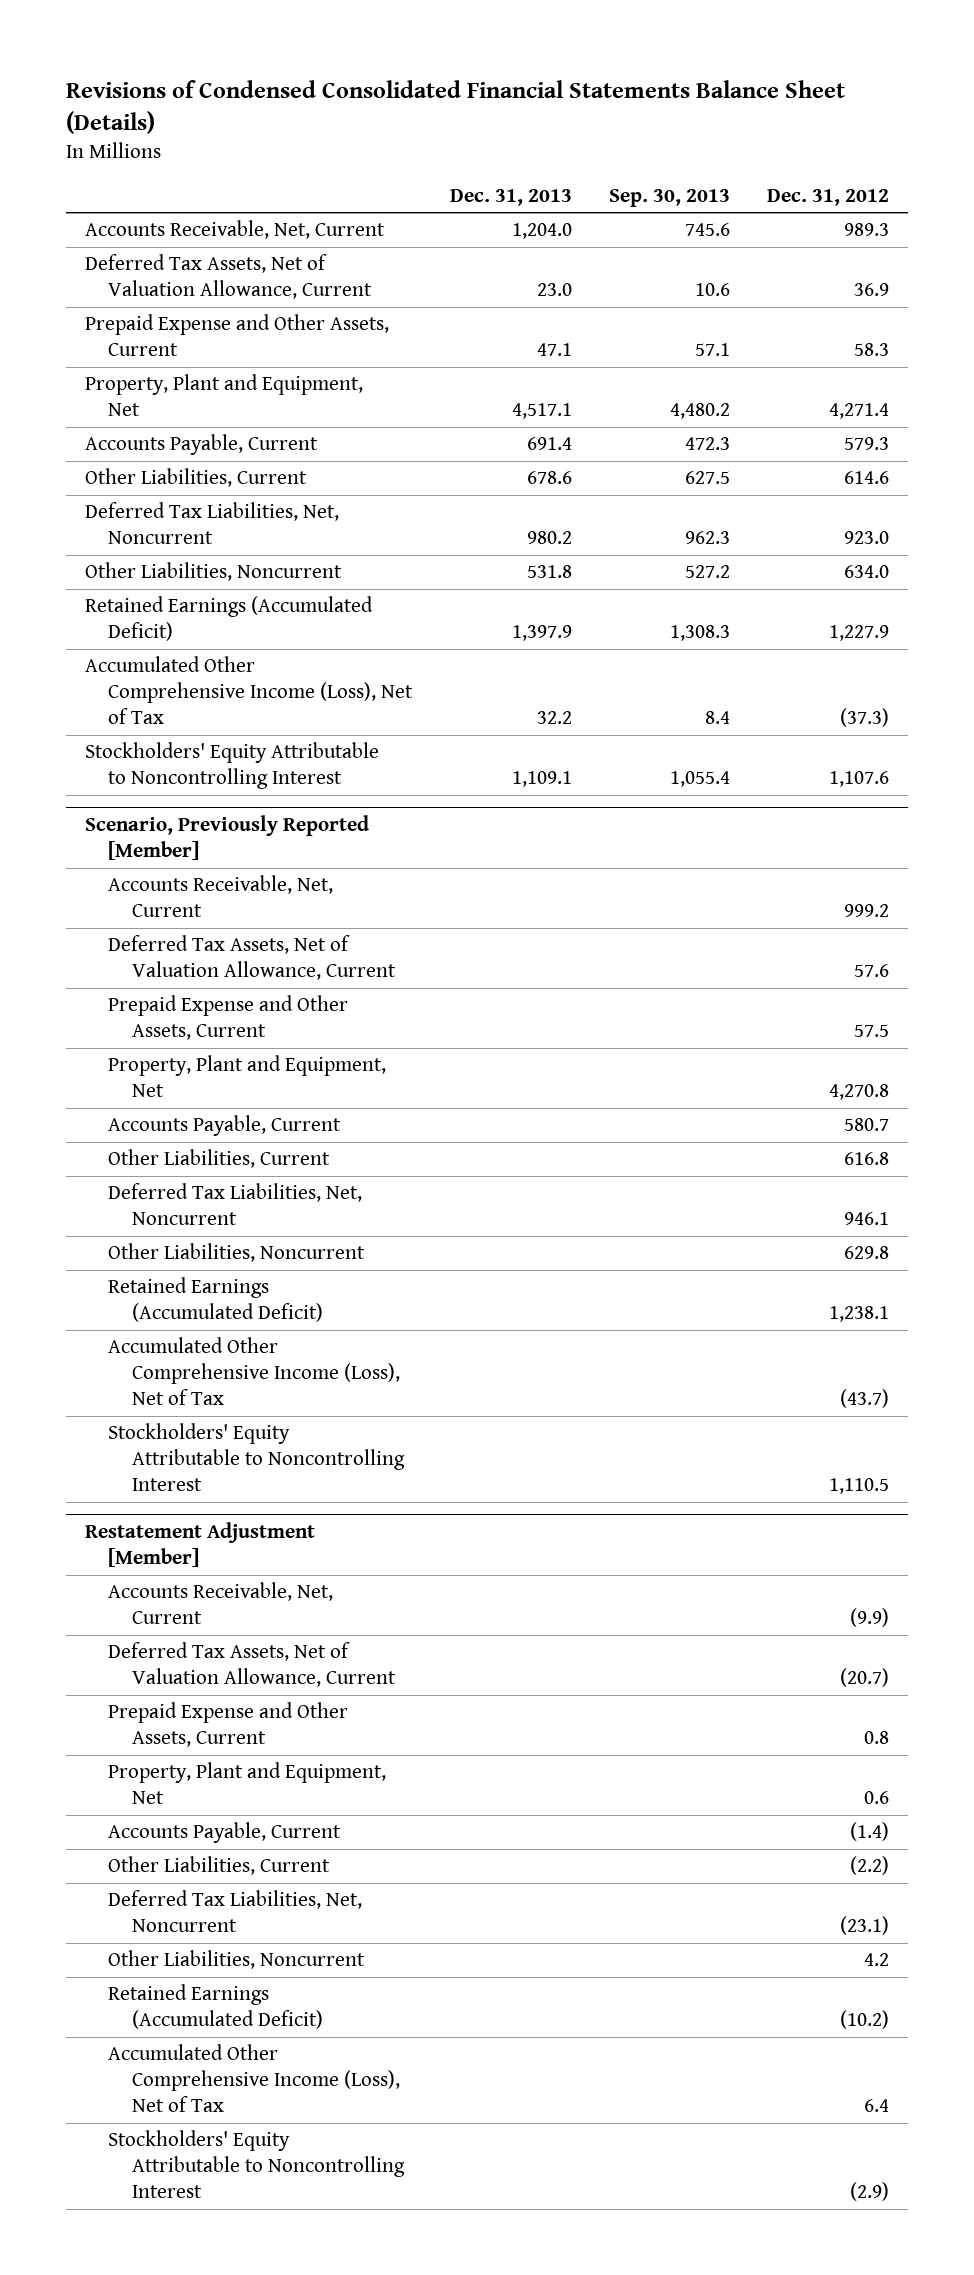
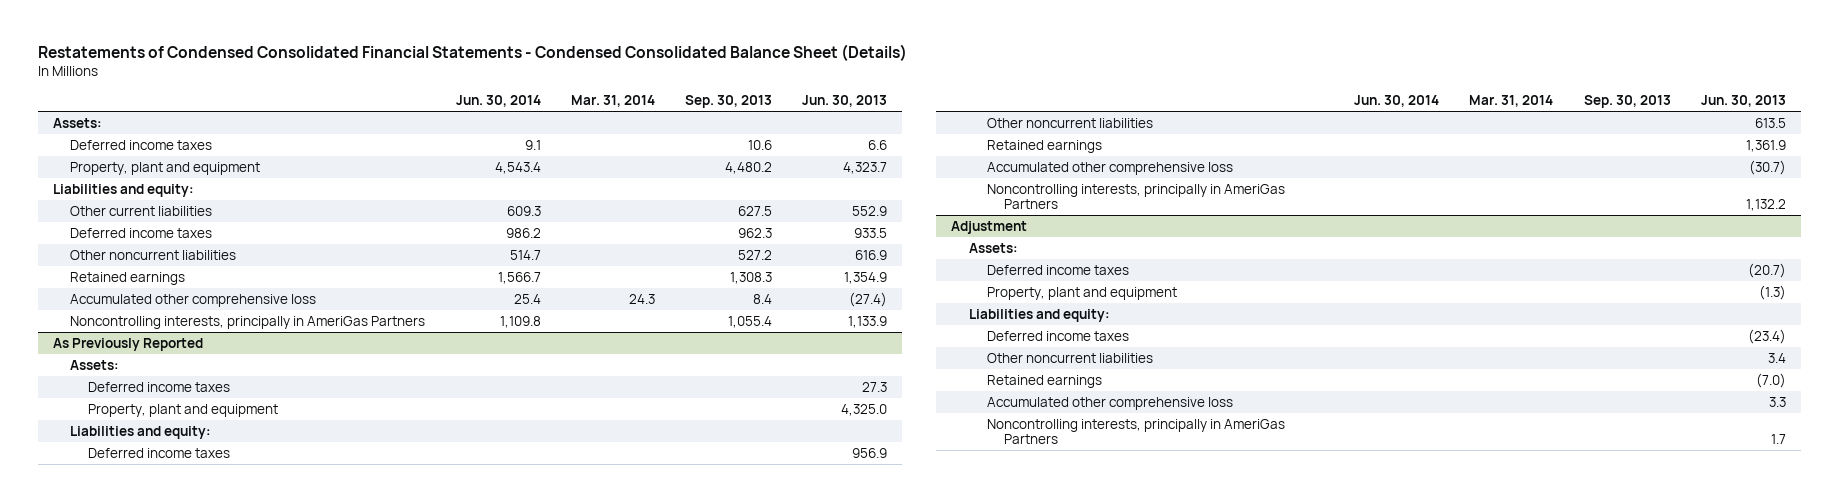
[66,80,846,134] Revisions of Condensed Consolidated Financial Statements Balance Sheet (Details) -> [37,44,907,62] Restatements of Condensed Consolidated Financial Statements - Condensed Consolidated Balance Sheet (Details)
[449,188,572,206] Dec. 31, 2013 -> none
[767,188,890,206] Dec. 31, 2012 -> none
none -> [455,95,541,108] Jun. 30, 2014
none -> [570,95,655,108] Mar. 31, 2014
none -> [802,95,888,108] Jun. 30, 2013
[84,220,385,240] Accounts Receivable, Net, Current -> none
[84,314,389,357] Prepaid Expense and Other Assets, Current -> none
[84,434,318,456] Accounts Payable, Current -> none
[108,875,334,918] Accounts Receivable, Net, Current -> none
[108,995,349,1041] Prepaid Expense and Other Assets, Current -> none
[108,1115,342,1137] Accounts Payable, Current -> none
[108,1149,331,1169] Other Liabilities, Current -> none
[108,1582,334,1625] Accounts Receivable, Net, Current -> none
[108,1702,349,1748] Prepaid Expense and Other Assets, Current -> none
[108,1822,342,1844] Accounts Payable, Current -> none
[108,1856,331,1876] Other Liabilities, Current -> none
none -> [52,117,102,128] Assets:
[84,254,373,300] Deferred Tax Assets, Net of Valuation Allowance, Current -> [70,139,213,150] Deferred income taxes
[84,374,363,417] Property, Plant and Equipment, Net -> [70,161,261,175] Property, plant and equipment
none -> [52,183,194,197] Liabilities and equity:
[84,468,307,488] Other Liabilities, Current -> [70,205,213,216] Other current liabilities
[84,502,339,545] Deferred Tax Liabilities, Net, Noncurrent -> [70,227,213,238] Deferred income taxes
[84,562,342,582] Other Liabilities, Noncurrent -> [70,249,237,260] Other noncurrent liabilities
[84,596,373,642] Retained Earnings (Accumulated Deficit) -> [70,271,186,285] Retained earnings
[84,656,414,725] Accumulated Other Comprehensive Income (Loss), Net of Tax -> [70,293,317,307] Accumulated other comprehensive loss
[84,742,379,790] Stockholders' Equity Attributable to Noncontrolling Interest -> [70,315,426,329] Noncontrolling interests, principally in AmeriGas Partners
[84,815,369,861] Scenario, Previously Reported [Member] -> [52,337,203,351] As Previously Reported
none -> [70,359,120,370] Assets:
[108,935,396,981] Deferred Tax Assets, Net of Valuation Allowance, Current -> [88,381,231,392] Deferred income taxes
[108,1055,387,1098] Property, Plant and Equipment, Net -> [88,403,279,417] Property, plant and equipment
none -> [70,425,212,439] Liabilities and equity:
[108,1183,363,1226] Deferred Tax Liabilities, Net, Noncurrent -> [88,447,231,458] Deferred income taxes
[108,1243,366,1263] Other Liabilities, Noncurrent -> [986,117,1153,128] Other noncurrent liabilities
[108,1277,323,1323] Retained Earnings (Accumulated Deficit) -> [986,139,1102,153] Retained earnings
[108,1337,400,1406] Accumulated Other Comprehensive Income (Loss), Net of Tax -> [986,161,1233,175] Accumulated other comprehensive loss
[108,1423,405,1492] Stockholders' Equity Attributable to Noncontrolling Interest -> [986,183,1285,210] Noncontrolling interests, principally in AmeriGas Partners
[84,1522,315,1568] Restatement Adjustment [Member] -> [951,220,1028,234] Adjustment
none -> [968,242,1018,253] Assets:
[108,1642,396,1688] Deferred Tax Assets, Net of Valuation Allowance, Current -> [986,264,1129,275] Deferred income taxes
[108,1762,387,1805] Property, Plant and Equipment, Net -> [986,286,1177,300] Property, plant and equipment
none -> [968,308,1110,322] Liabilities and equity:
[108,1890,363,1933] Deferred Tax Liabilities, Net, Noncurrent -> [986,330,1129,341] Deferred income taxes
[108,1950,366,1970] Other Liabilities, Noncurrent -> [986,352,1153,363] Other noncurrent liabilities
[108,1984,323,2030] Retained Earnings (Accumulated Deficit) -> [986,374,1102,388] Retained earnings
[108,2044,400,2113] Accumulated Other Comprehensive Income (Loss), Net of Tax -> [986,396,1233,410] Accumulated other comprehensive loss
[108,2130,405,2199] Stockholders' Equity Attributable to Noncontrolling Interest -> [986,418,1285,445] Noncontrolling interests, principally in AmeriGas Partners

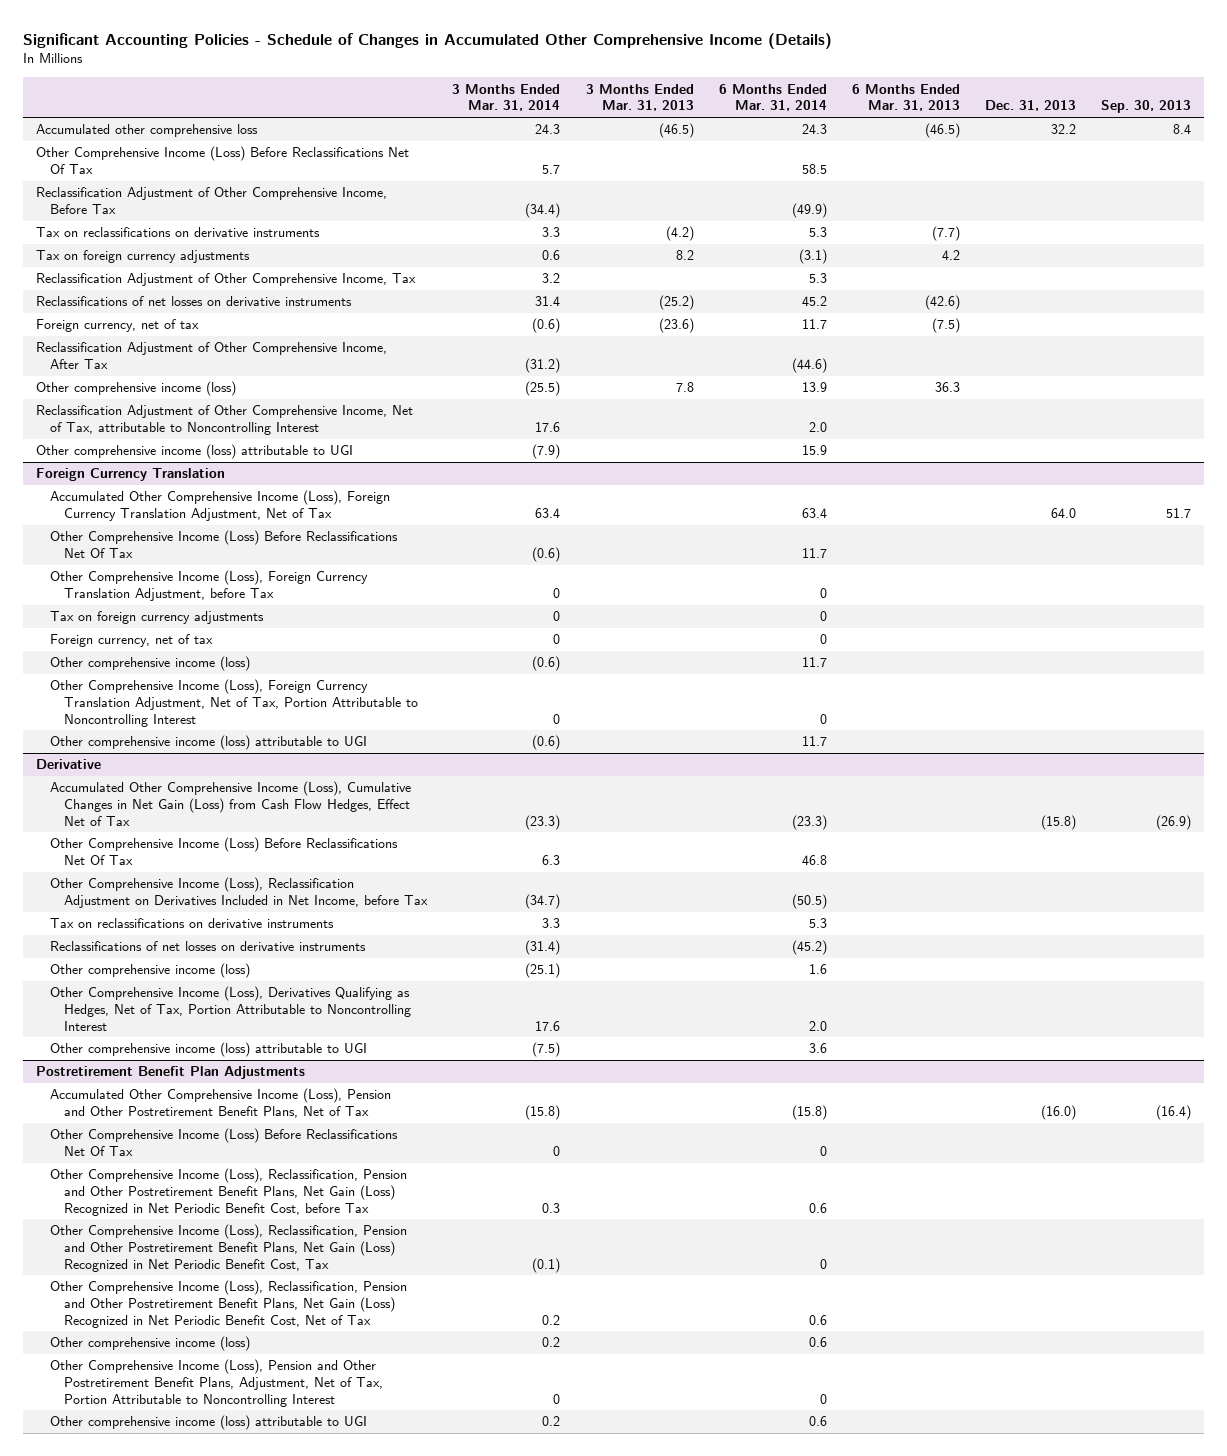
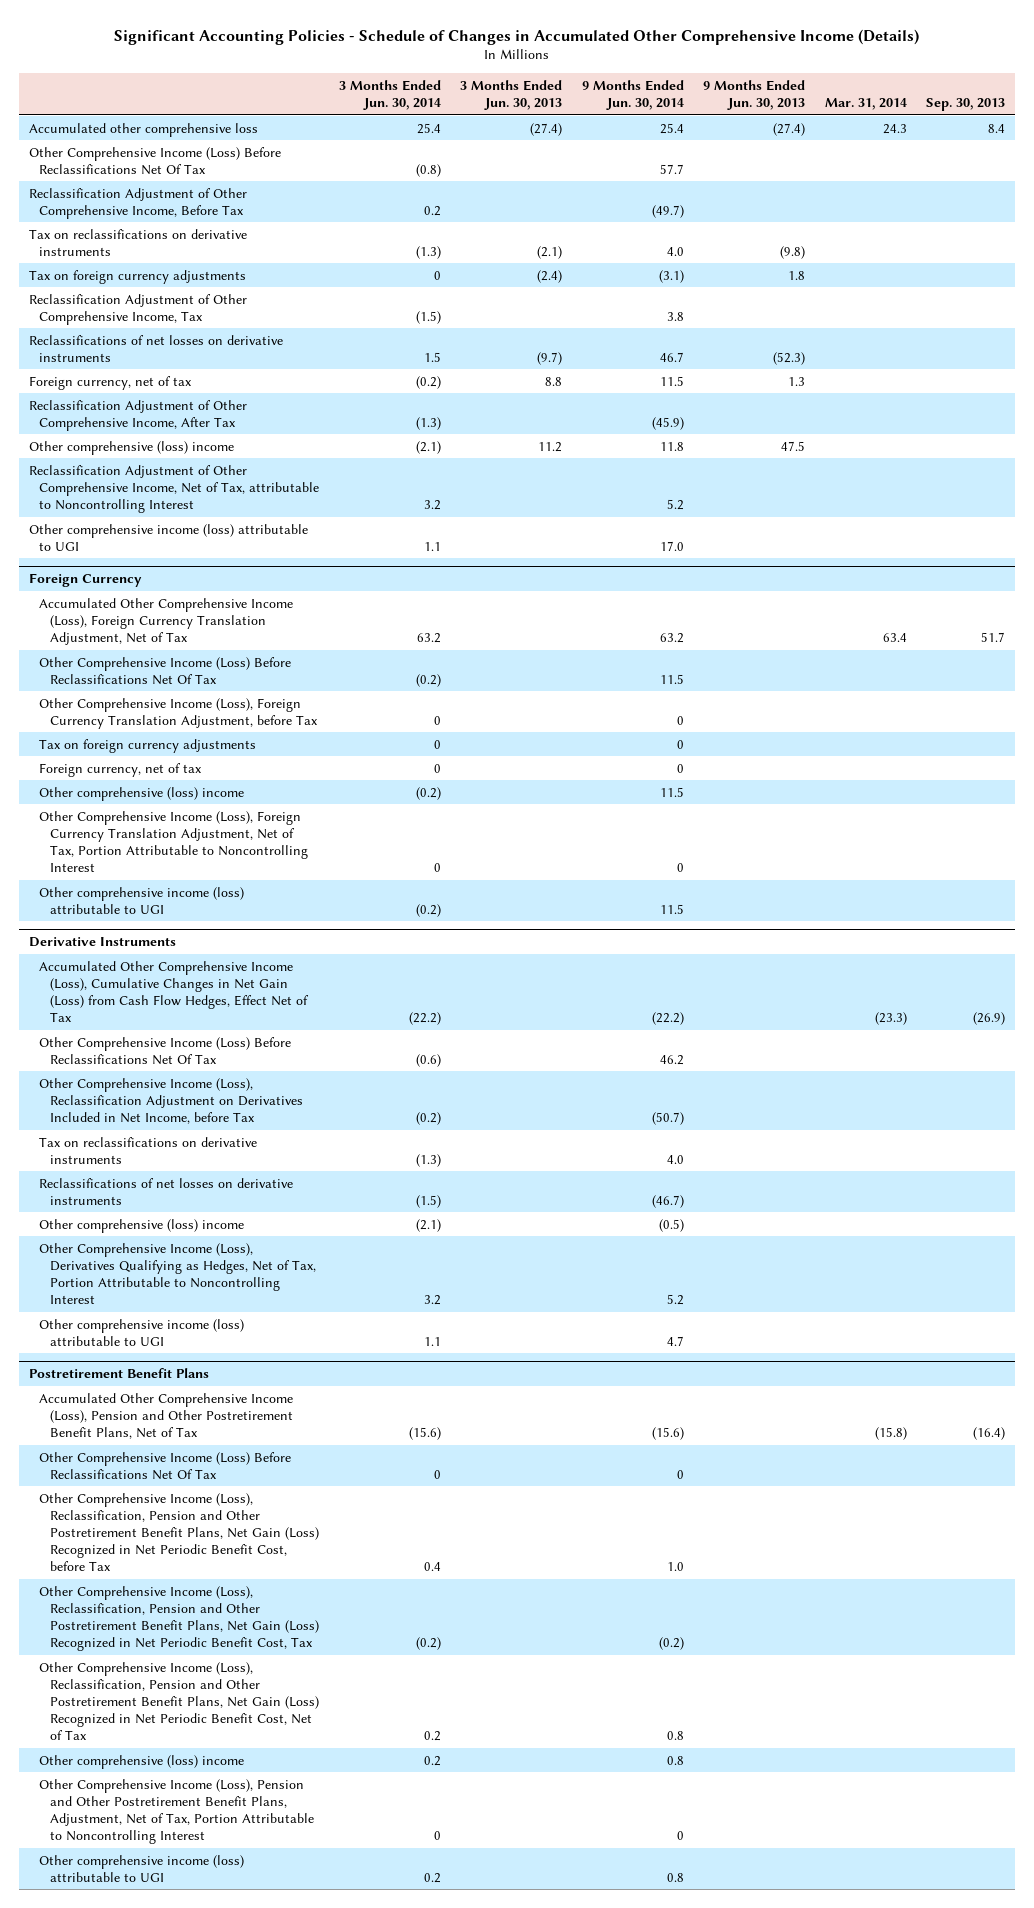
[452,83,561,112] 3 Months Ended Mar. 31, 2014 -> none
[585,83,694,112] 3 Months Ended Mar. 31, 2013 -> none
[718,83,827,112] 6 Months Ended Mar. 31, 2014 -> none
[851,83,960,112] 6 Months Ended Mar. 31, 2013 -> none
[984,100,1076,112] Dec. 31, 2013 -> none
none -> [338,79,441,111] 3 Months Ended Jun. 30, 2014
none -> [460,79,563,111] 3 Months Ended Jun. 30, 2013
none -> [581,79,684,111] 9 Months Ended Jun. 30, 2014
none -> [703,79,806,111] 9 Months Ended Jun. 30, 2013
none -> [824,98,907,111] Mar. 31, 2014
[35,381,236,397] Other comprehensive income (loss) -> [28,440,234,455] Other comprehensive (loss) income
[35,468,225,482] Foreign Currency Translation -> [28,573,142,588] Foreign Currency
[49,656,250,672] Other comprehensive income (loss) -> [39,786,245,801] Other comprehensive (loss) income
[35,759,101,770] Derivative -> [28,937,176,948] Derivative Instruments
[49,963,250,979] Other comprehensive income (loss) -> [39,1218,245,1233] Other comprehensive (loss) income
[35,1066,305,1080] Postretirement Benefit Plan Adjustments -> [28,1368,209,1379] Postretirement Benefit Plans
[49,1336,250,1352] Other comprehensive income (loss) -> [39,1754,245,1769] Other comprehensive (loss) income

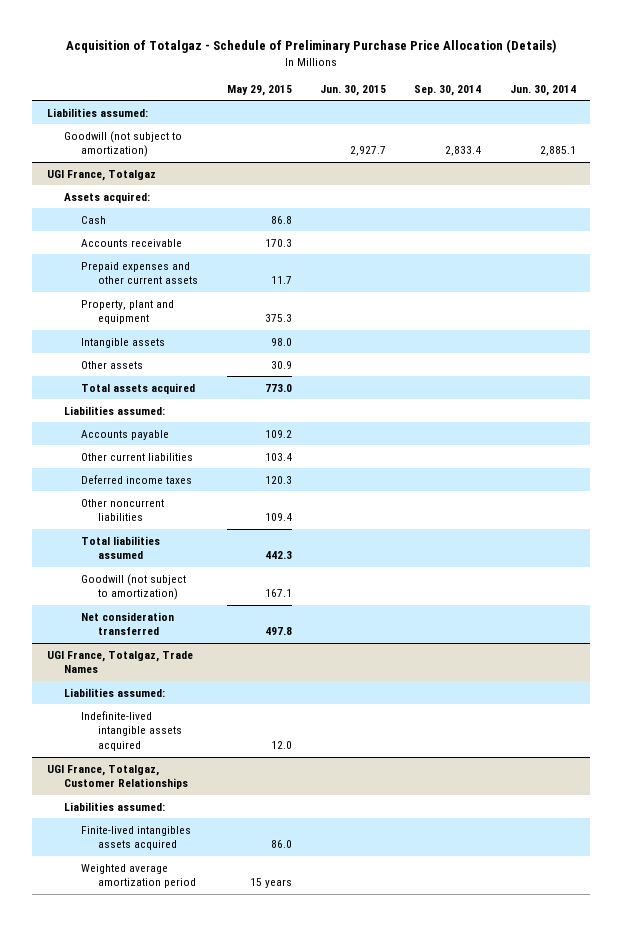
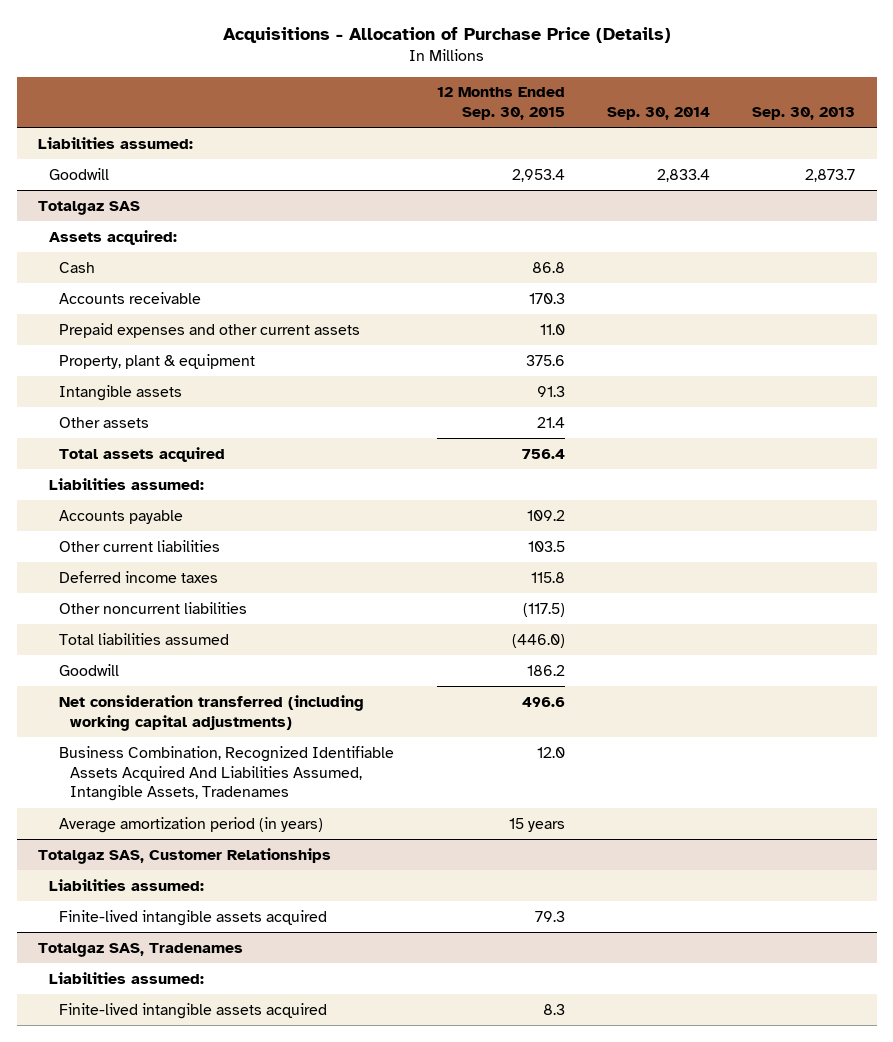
[66,39,557,54] Acquisition of Totalgaz - Schedule of Preliminary Purchase Price Allocation (Details) -> [222,27,671,44] Acquisitions - Allocation of Purchase Price (Details)
[226,84,292,96] May 29, 2015 -> none
[320,84,387,96] Jun. 30, 2015 -> none
[509,84,576,96] Jun. 30, 2014 -> none
none -> [436,87,565,121] 12 Months Ended Sep. 30, 2015
none -> [752,107,856,121] Sep. 30, 2013
[46,169,156,181] UGI France, Totalgaz -> none
[63,191,150,203] Assets acquired: -> none
[80,215,106,224] Cash -> none
[80,238,182,247] Accounts receivable -> none
[80,261,199,285] Prepaid expenses and other current assets -> none
[80,299,174,325] Property, plant and equipment -> none
[80,337,165,348] Intangible assets -> none
[80,360,143,369] Other assets -> none
[80,382,195,394] Total assets acquired -> none
[63,405,165,415] Liabilities assumed: -> none
[80,429,169,440] Accounts payable -> none
[80,452,193,461] Other current liabilities -> none
[80,474,192,484] Deferred income taxes -> none
[80,498,164,522] Other noncurrent liabilities -> none
[80,535,160,560] Total liabilities assumed -> none
[80,573,186,601] Goodwill (not subject to amortization) -> none
[80,611,174,636] Net consideration transferred -> none
[46,650,193,674] UGI France, Totalgaz, Trade Names -> none
[63,687,165,697] Liabilities assumed: -> none
[80,710,183,752] Indefinite-lived intangible assets acquired -> none
[63,130,182,158] Goodwill (not subject to amortization) -> [48,167,109,180] Goodwill
none -> [37,200,140,215] Totalgaz SAS
none -> [48,229,177,245] Assets acquired:
none -> [59,261,96,273] Cash
none -> [59,291,202,304] Accounts receivable
none -> [59,322,361,338] Prepaid expenses and other current assets
none -> [59,353,256,369] Property, plant & equipment
none -> [59,384,183,401] Intangible assets
none -> [59,416,150,428] Other assets
none -> [59,446,226,462] Total assets acquired
none -> [48,477,204,490] Liabilities assumed:
none -> [59,509,184,524] Accounts payable
none -> [59,539,221,552] Other current liabilities
none -> [59,570,219,583] Deferred income taxes
none -> [59,601,248,614] Other noncurrent liabilities
none -> [59,632,230,645] Total liabilities assumed
none -> [59,663,120,676] Goodwill
none -> [59,694,365,731] Net consideration transferred (including working capital adjustments)
none -> [59,745,395,802] Business Combination, Recognized Identifiable Assets Acquired And Liabilities Assumed, Intangible Assets, Tradenames
none -> [59,816,324,833] Average amortization period (in years)
[46,764,188,790] UGI France, Totalgaz, Customer Relationships -> [37,847,331,864] Totalgaz SAS, Customer Relationships
[80,863,197,889] Weighted average amortization period -> none
[80,825,191,851] Finite-lived intangibles assets acquired -> [59,909,328,926] Finite-lived intangible assets acquired
none -> [37,942,243,957] Totalgaz SAS, Tradenames
none -> [48,971,204,984] Liabilities assumed:
none -> [59,1002,328,1019] Finite-lived intangible assets acquired

